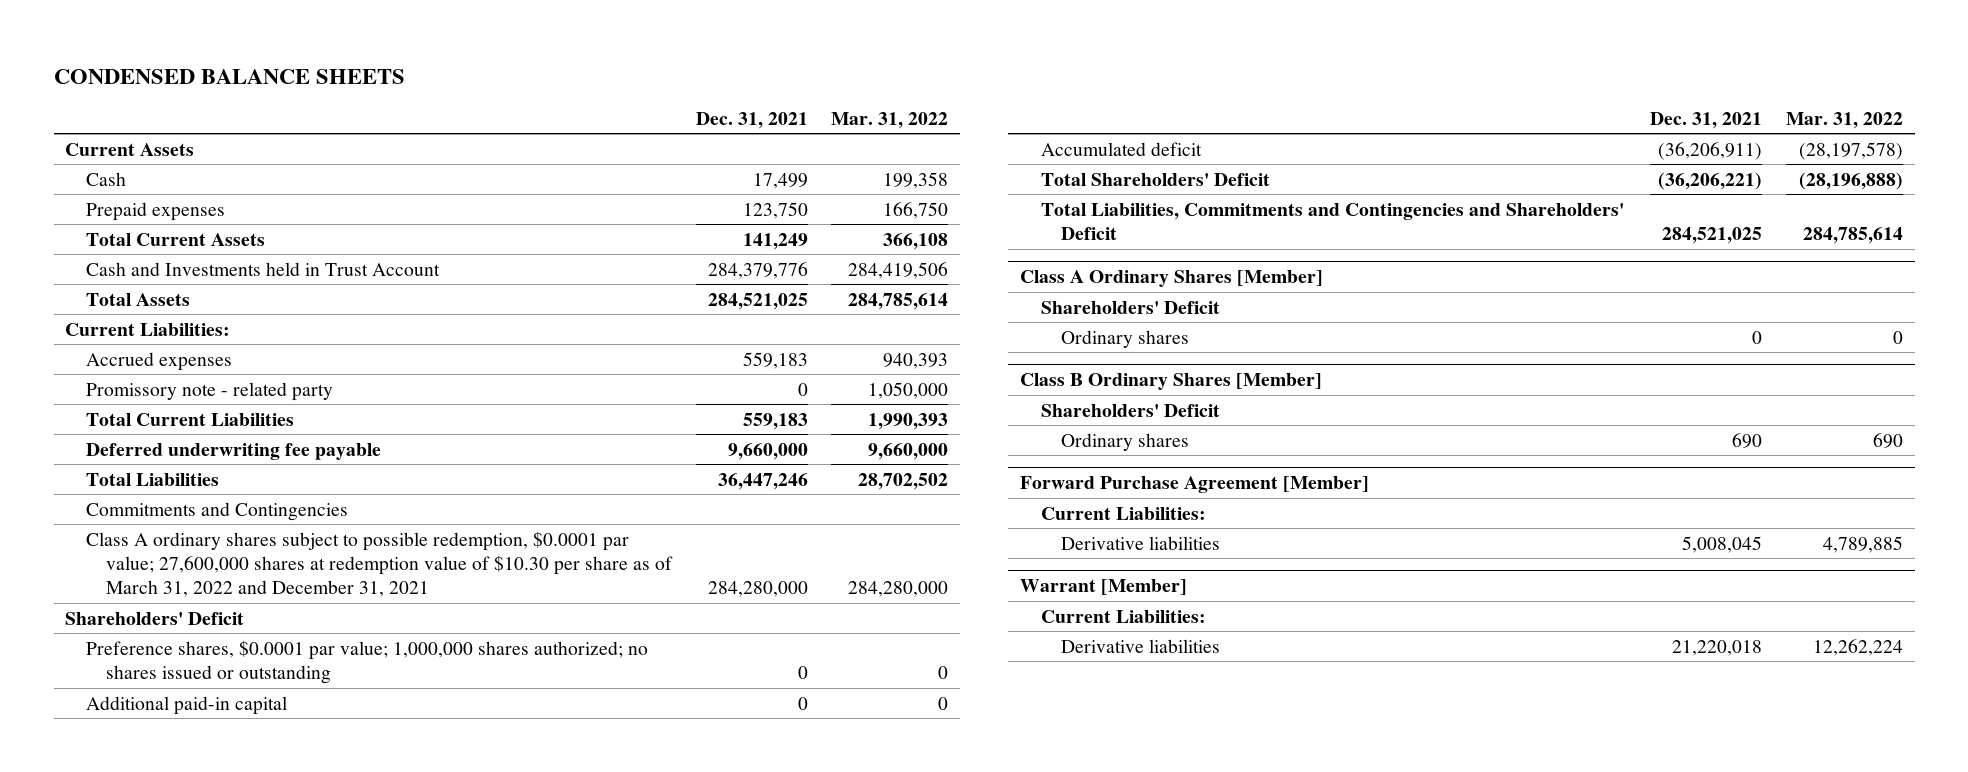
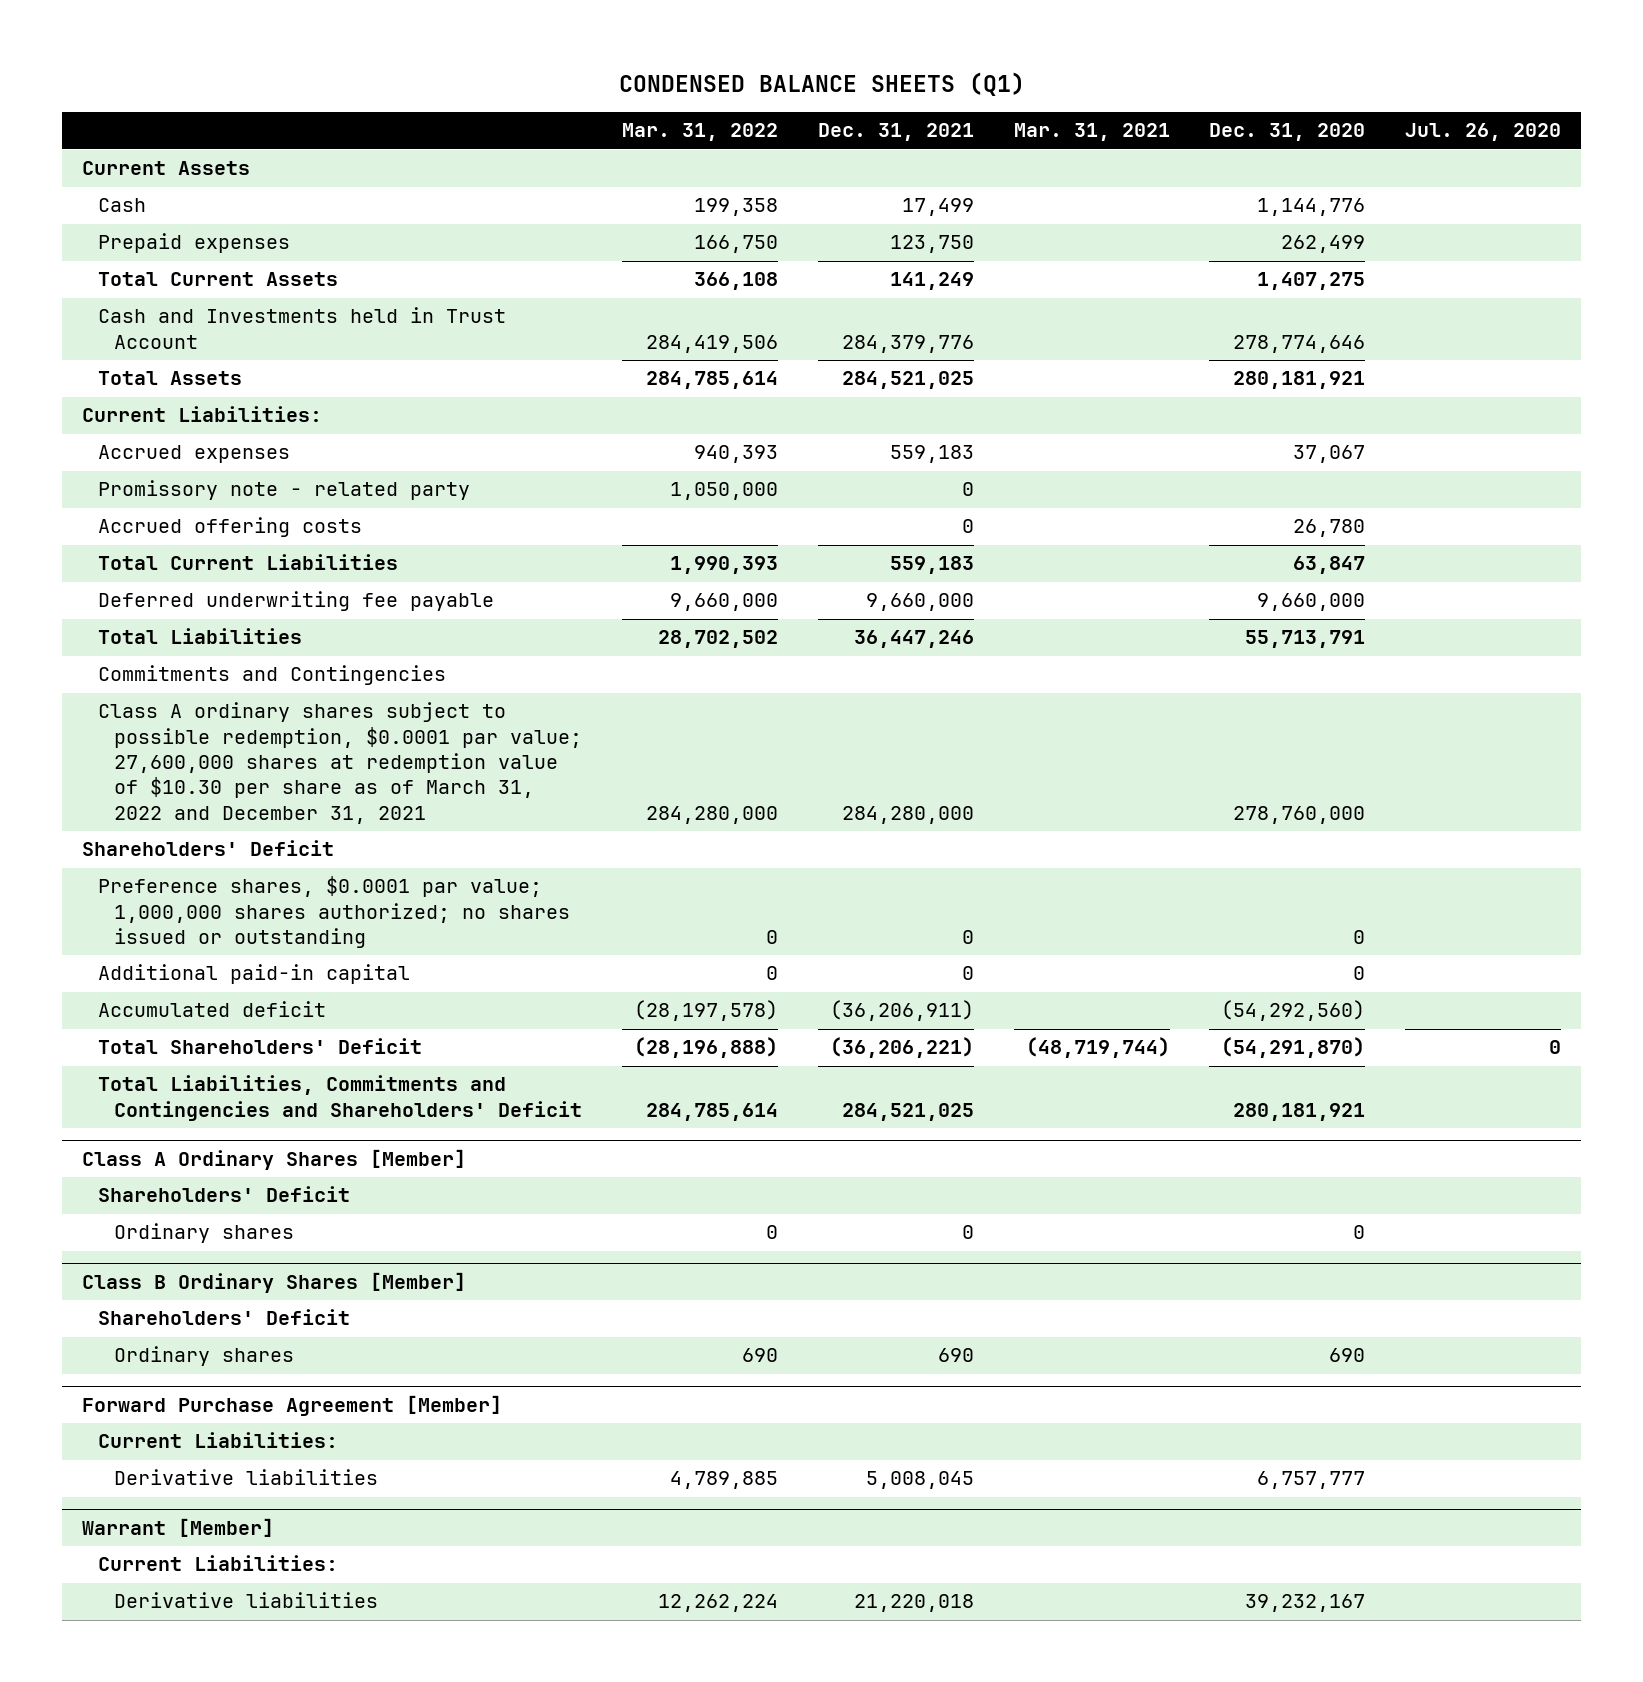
[53,68,405,84] CONDENSED BALANCE SHEETS -> [618,72,1025,97] CONDENSED BALANCE SHEETS (Q1)
none -> [1013,123,1170,142] Mar. 31, 2021
none -> [1209,123,1366,142] Dec. 31, 2020
none -> [1405,123,1562,142] Jul. 26, 2020
none -> [98,517,363,538] Accrued offering costs

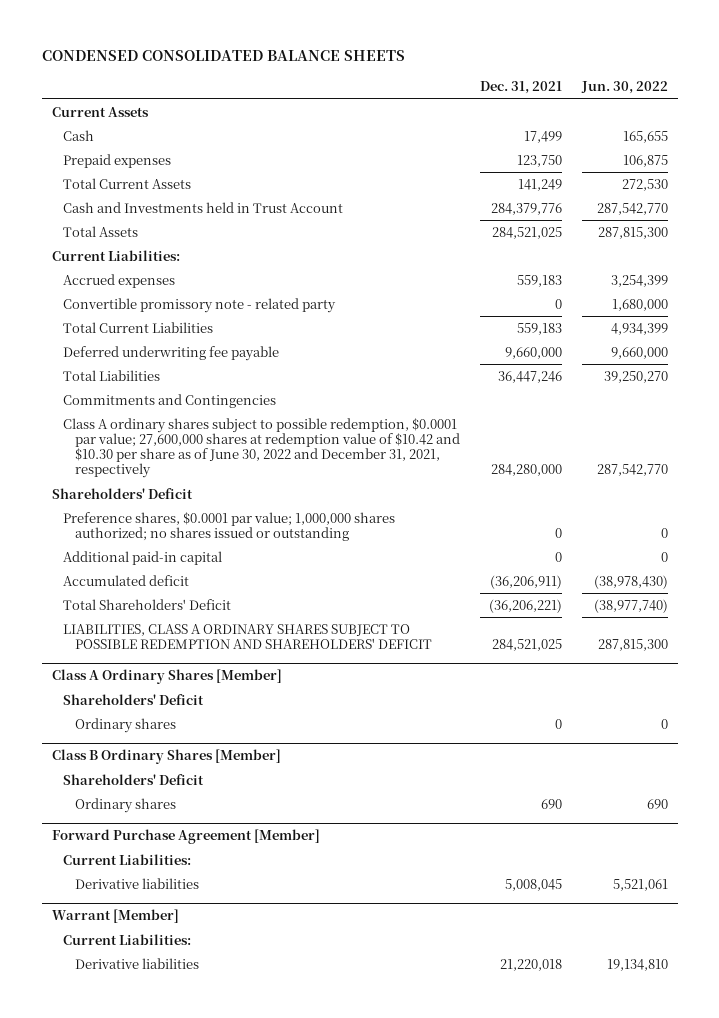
[618,72,1025,97] CONDENSED BALANCE SHEETS (Q1) -> [41,50,405,62] CONDENSED CONSOLIDATED BALANCE SHEETS
[622,123,779,142] Mar. 31, 2022 -> none
[1013,123,1170,142] Mar. 31, 2021 -> none
[1209,123,1366,142] Dec. 31, 2020 -> none
[1405,123,1562,142] Jul. 26, 2020 -> none
none -> [580,81,668,95] Jun. 30, 2022
[98,517,363,538] Accrued offering costs -> none
[98,480,471,501] Promissory note - related party -> [63,297,337,313] Convertible promissory note - related party
[98,702,583,824] Class A ordinary shares subject to possible redemption, $0.0001 par value; 27,600,000 shares at redemption value of $10.30 per share as of March 31, 2022 and December 31, 2021 -> [63,417,461,478] Class A ordinary shares subject to possible redemption, $0.0001 par value; 27,600,000 shares at redemption value of $10.42 and $10.30 per share as of June 30, 2022 and December 31, 2021, respectively
[98,1075,583,1121] Total Liabilities, Commitments and Contingencies and Shareholders' Deficit -> [63,623,433,649] LIABILITIES, CLASS A ORDINARY SHARES SUBJECT TO POSSIBLE REDEMPTION AND SHAREHOLDERS' DEFICIT

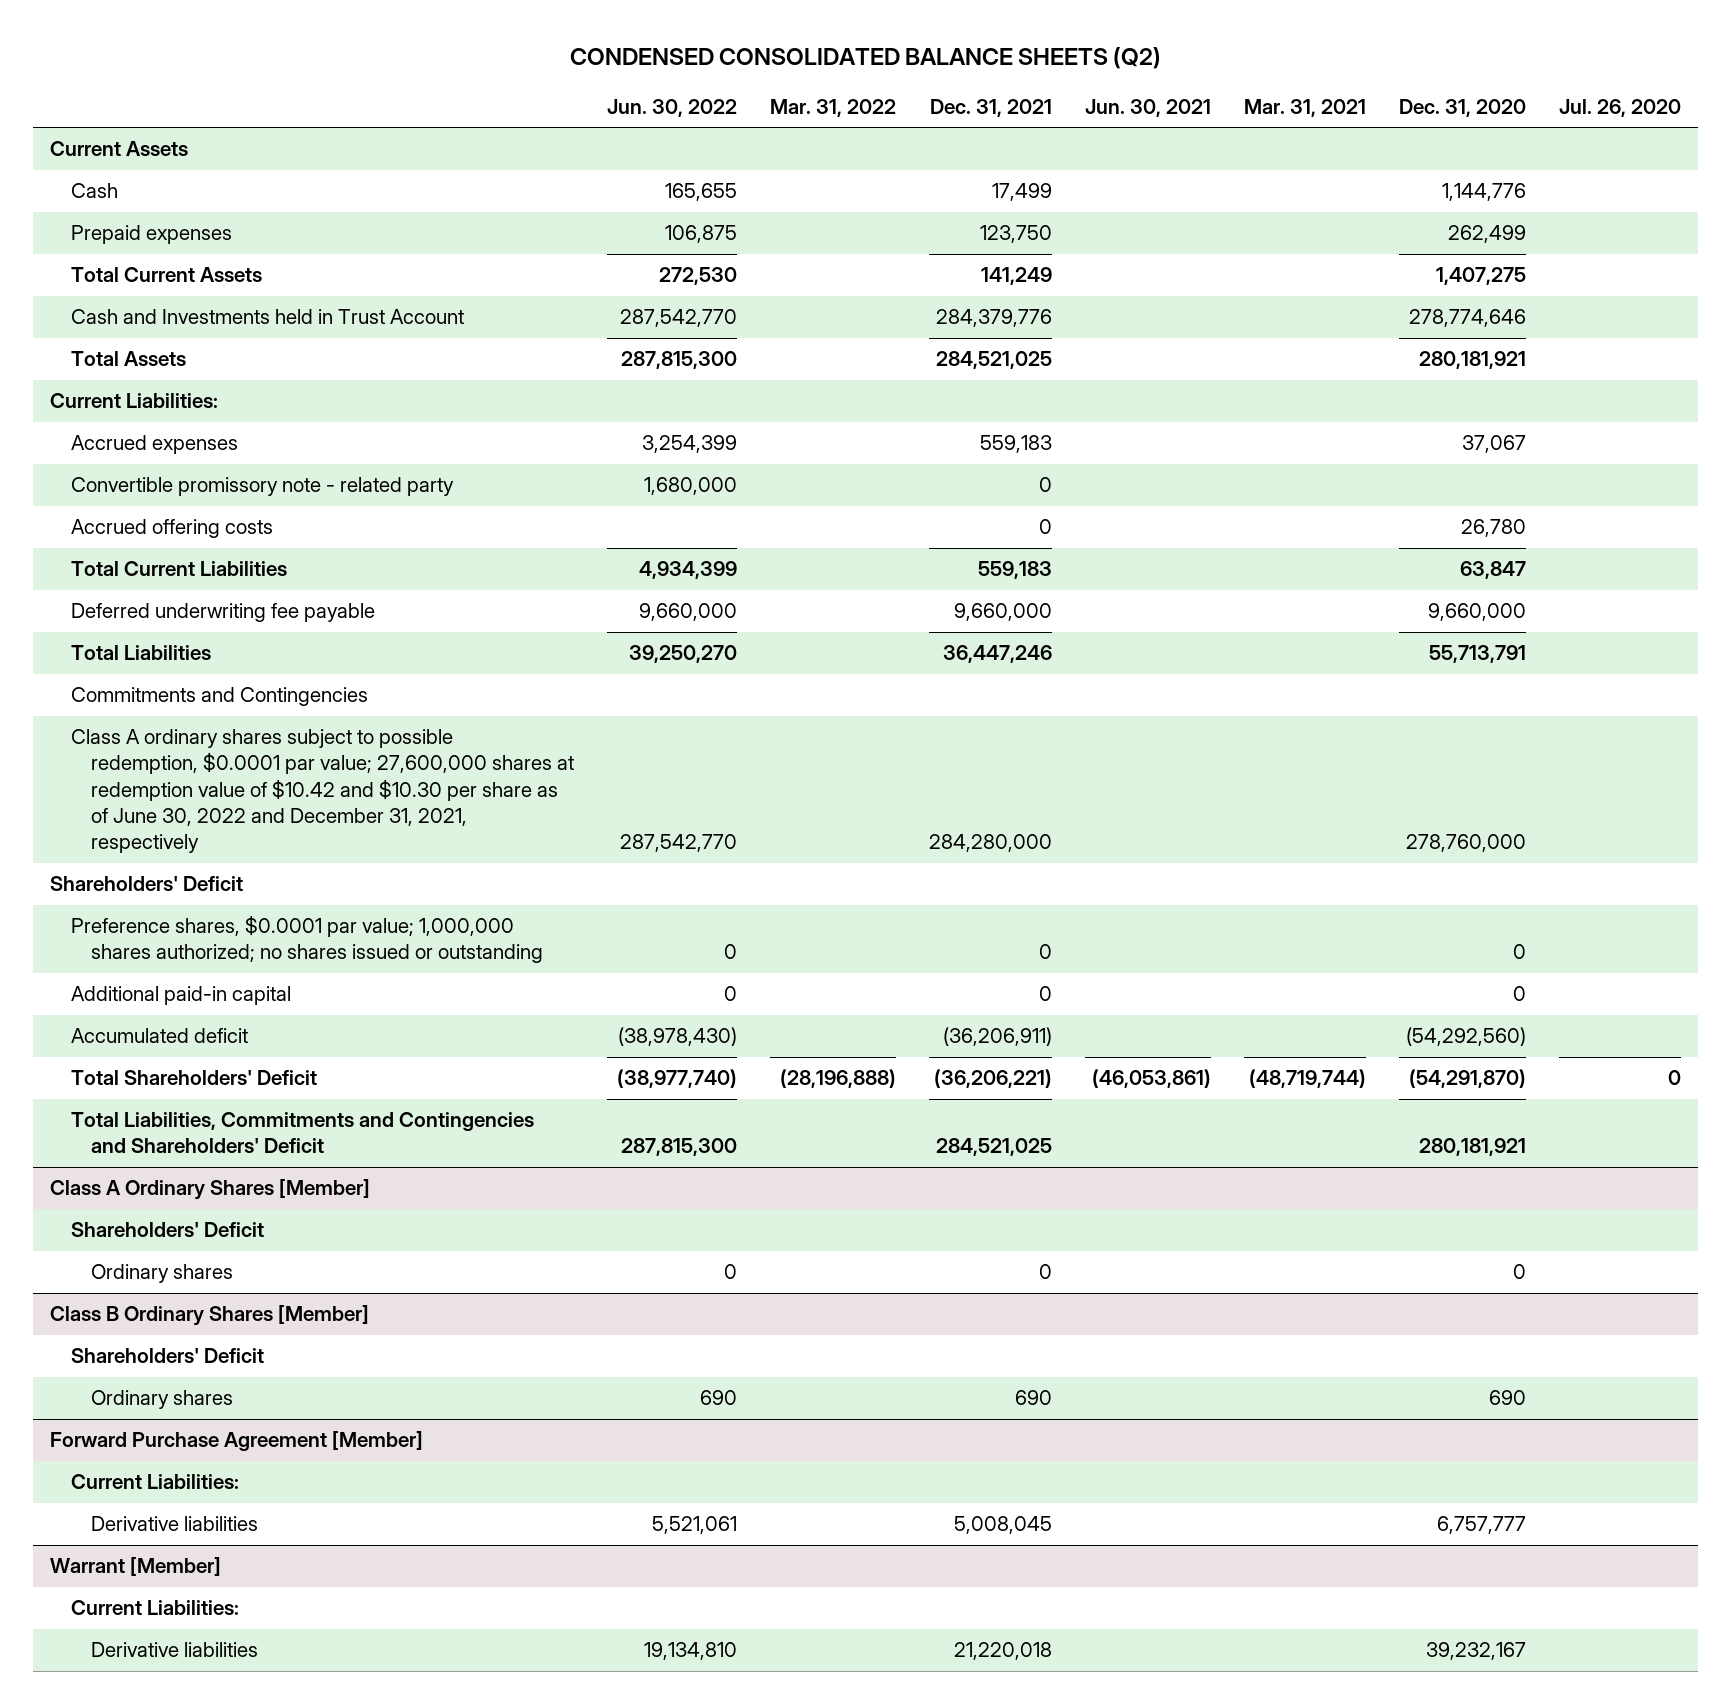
[41,50,405,62] CONDENSED CONSOLIDATED BALANCE SHEETS -> [569,47,1161,70] CONDENSED CONSOLIDATED BALANCE SHEETS (Q2)
none -> [770,98,897,117] Mar. 31, 2022
none -> [1085,98,1212,117] Jun. 30, 2021
none -> [1244,98,1367,117] Mar. 31, 2021
none -> [1399,98,1527,117] Dec. 31, 2020
none -> [1559,98,1682,117] Jul. 26, 2020
none -> [70,519,273,539] Accrued offering costs
[63,623,433,649] LIABILITIES, CLASS A ORDINARY SHARES SUBJECT TO POSSIBLE REDEMPTION AND SHAREHOLDERS' DEFICIT -> [70,1112,534,1154] Total Liabilities, Commitments and Contingencies and Shareholders' Deficit

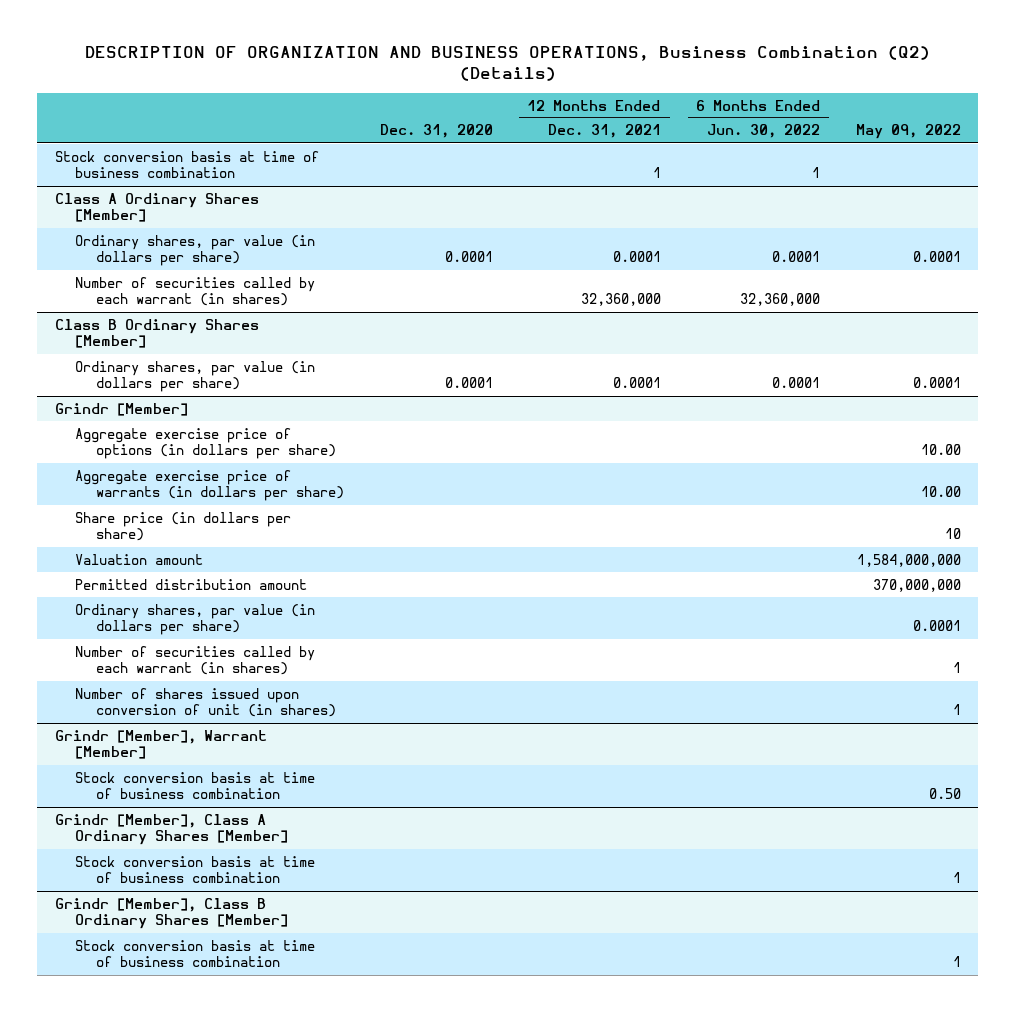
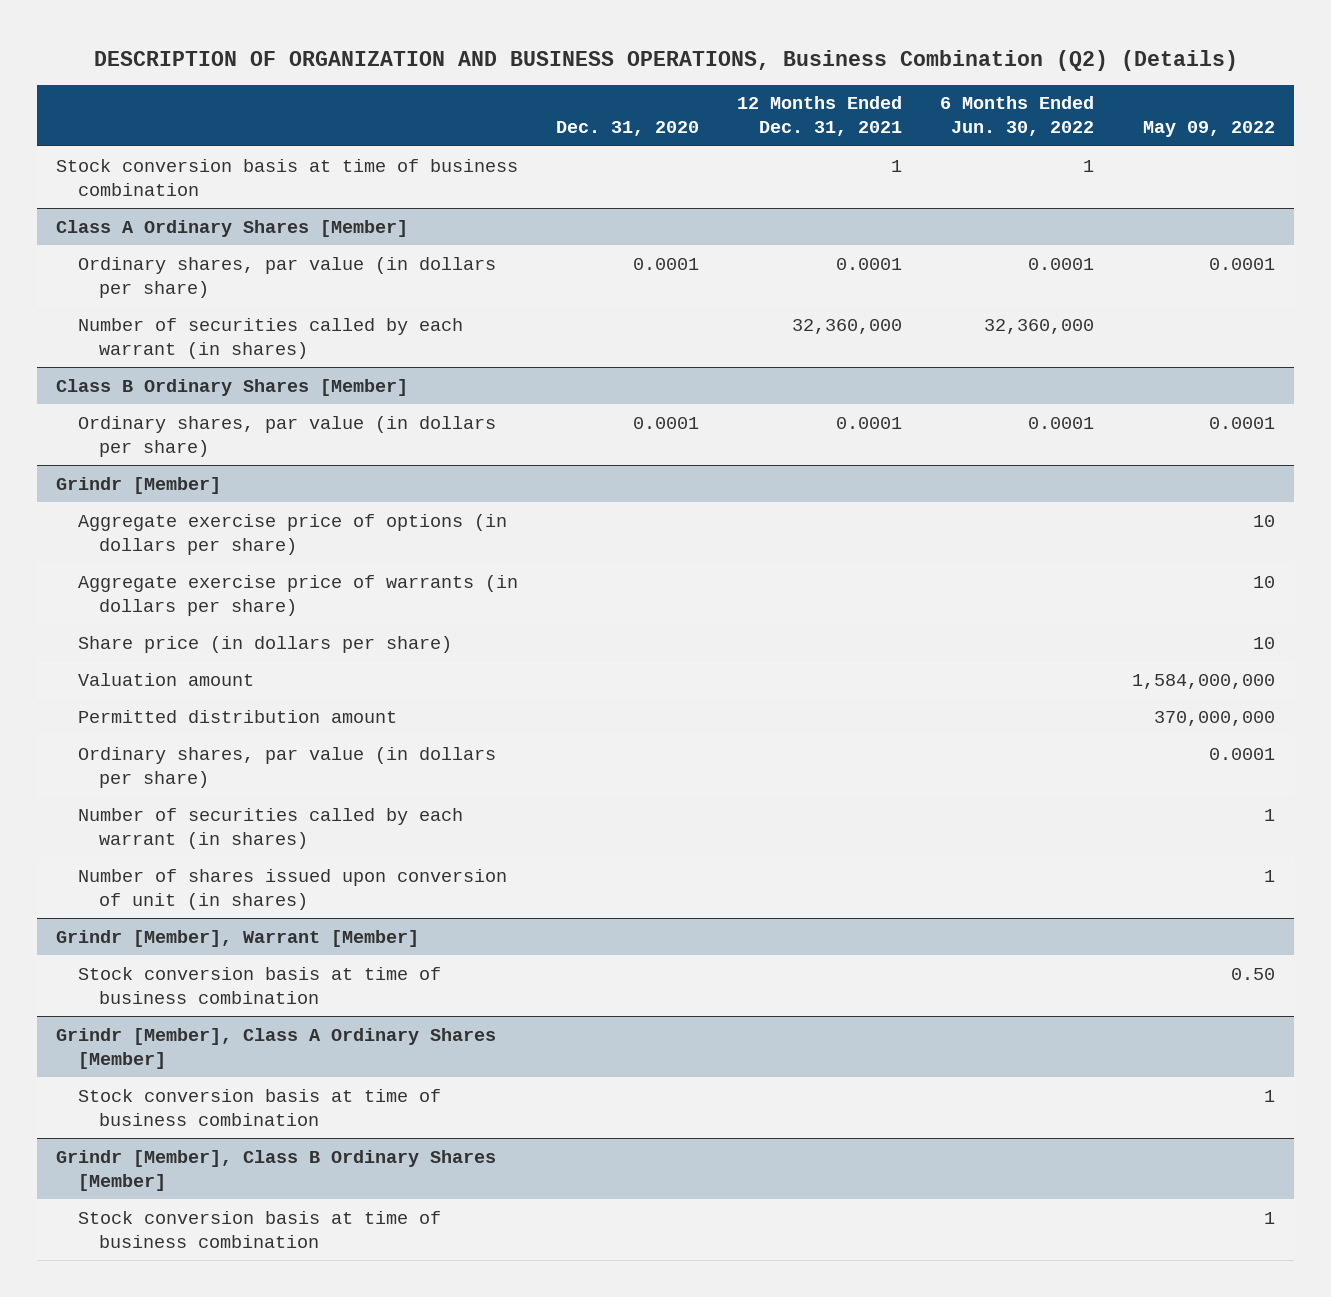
[920,444,961,456] 10.00 -> [1252,514,1275,527] 10
[920,486,961,498] 10.00 -> [1252,575,1275,588] 10

